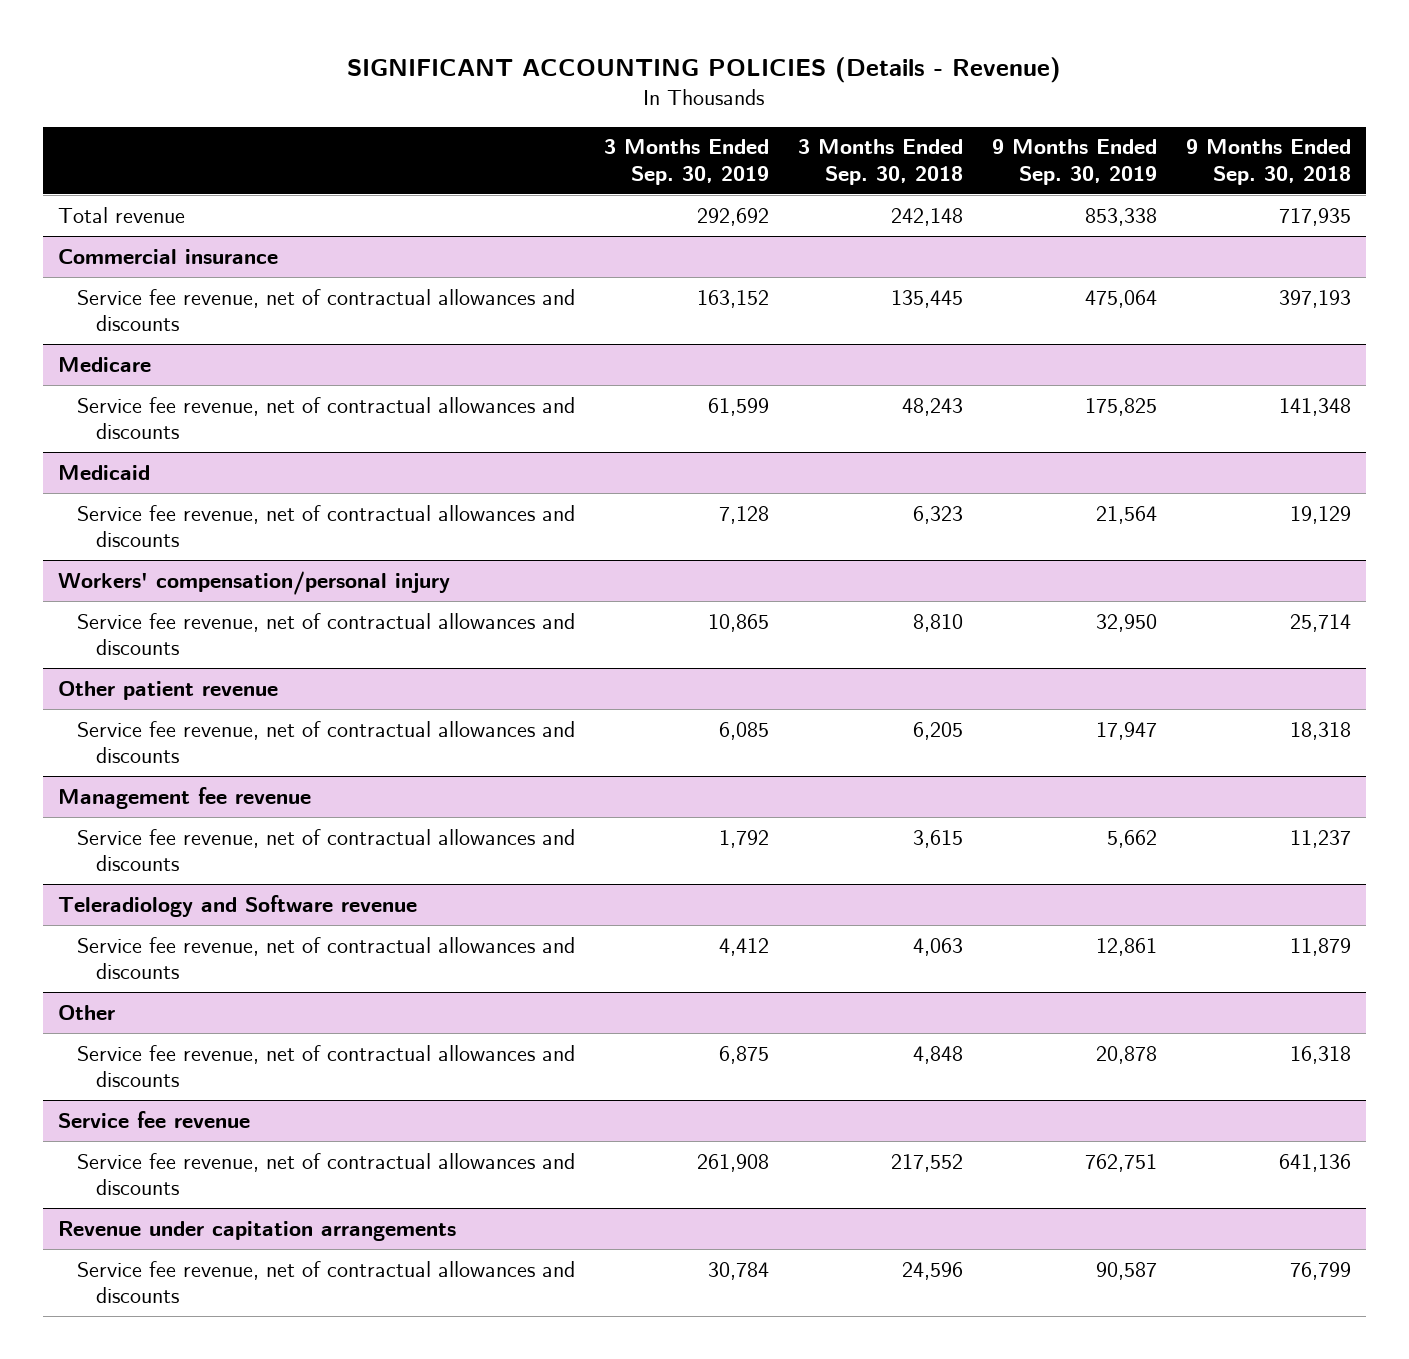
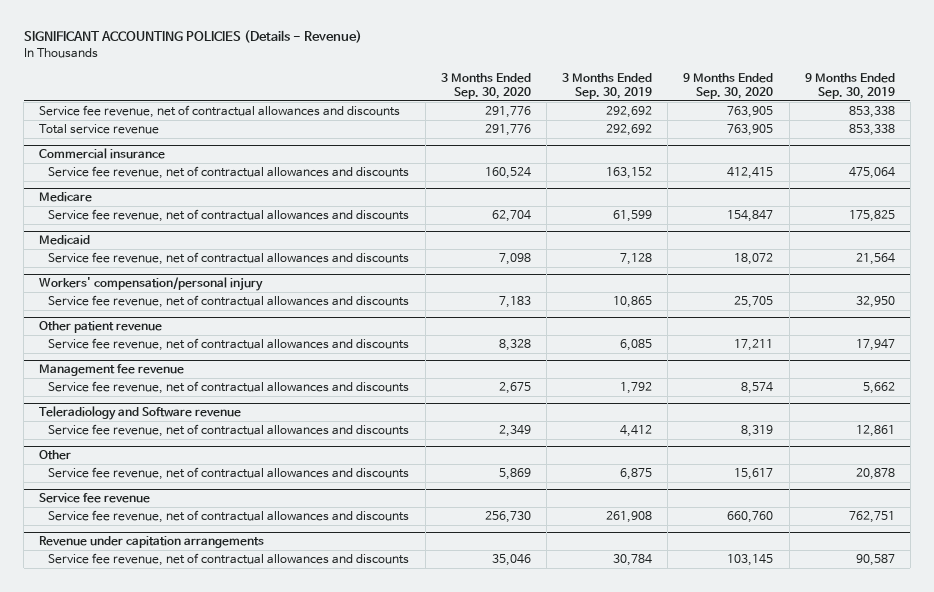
[797,139,963,185] 3 Months Ended Sep. 30, 2018 -> none
[1186,139,1352,185] 9 Months Ended Sep. 30, 2018 -> none
none -> [440,72,531,99] 3 Months Ended Sep. 30, 2020
none -> [683,72,774,99] 9 Months Ended Sep. 30, 2020
none -> [39,105,401,119] Service fee revenue, net of contractual allowances and discounts
[57,206,185,223] Total revenue -> [39,124,160,135] Total service revenue

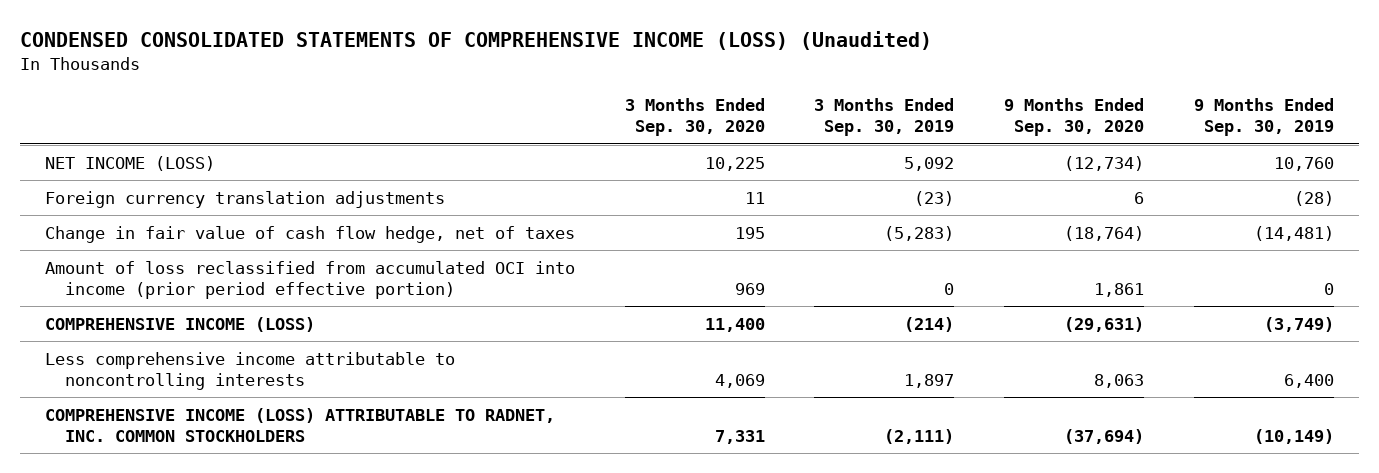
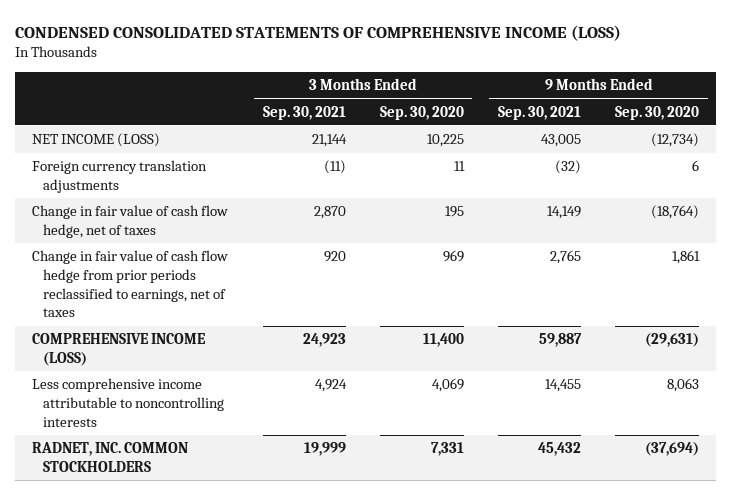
[20,30,933,50] CONDENSED CONSOLIDATED STATEMENTS OF COMPREHENSIVE INCOME (LOSS) (Unaudited) -> [15,24,622,41] CONDENSED CONSOLIDATED STATEMENTS OF COMPREHENSIVE INCOME (LOSS)
[814,97,955,137] 3 Months Ended Sep. 30, 2019 -> none
[1193,97,1334,137] 9 Months Ended Sep. 30, 2019 -> none
none -> [262,105,346,120] Sep. 30, 2021
none -> [497,105,581,120] Sep. 30, 2021
[45,260,576,300] Amount of loss reclassified from accumulated OCI into income (prior period effective portion) -> [32,250,229,318] Change in fair value of cash flow hedge from prior periods reclassified to earnings, net of taxes
[45,407,556,443] COMPREHENSIVE INCOME (LOSS) ATTRIBUTABLE TO RADNET, INC. COMMON STOCKHOLDERS -> [32,442,189,472] RADNET, INC. COMMON STOCKHOLDERS

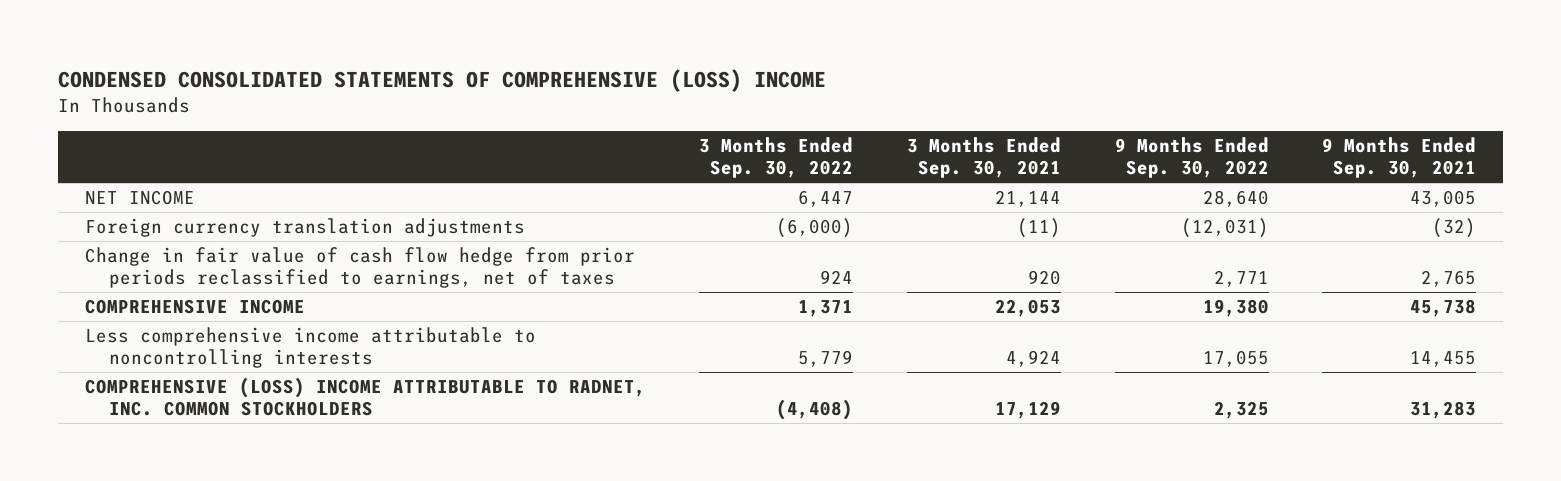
[15,24,622,41] CONDENSED CONSOLIDATED STATEMENTS OF COMPREHENSIVE INCOME (LOSS) -> [57,68,826,92] CONDENSED CONSOLIDATED STATEMENTS OF COMPREHENSIVE (LOSS) INCOME
[379,105,464,120] Sep. 30, 2020 -> none
[615,105,700,120] Sep. 30, 2020 -> none
none -> [699,136,854,179] 3 Months Ended Sep. 30, 2022
none -> [1114,136,1269,179] 9 Months Ended Sep. 30, 2022
[32,133,161,148] NET INCOME (LOSS) -> [84,190,195,206] NET INCOME
[32,205,229,238] Change in fair value of cash flow hedge, net of taxes -> none
[32,333,207,366] COMPREHENSIVE INCOME (LOSS) -> [84,299,305,315] COMPREHENSIVE INCOME
[302,333,346,348] 24,923 -> [994,299,1061,318] 22,053
[538,333,582,348] 59,887 -> [1410,299,1477,318] 45,738
[32,442,189,472] RADNET, INC. COMMON STOCKHOLDERS -> [84,377,646,417] COMPREHENSIVE (LOSS) INCOME ATTRIBUTABLE TO RADNET, INC. COMMON STOCKHOLDERS
[303,442,346,457] 19,999 -> [994,401,1061,420] 17,129
[537,442,581,457] 45,432 -> [1410,401,1477,420] 31,283

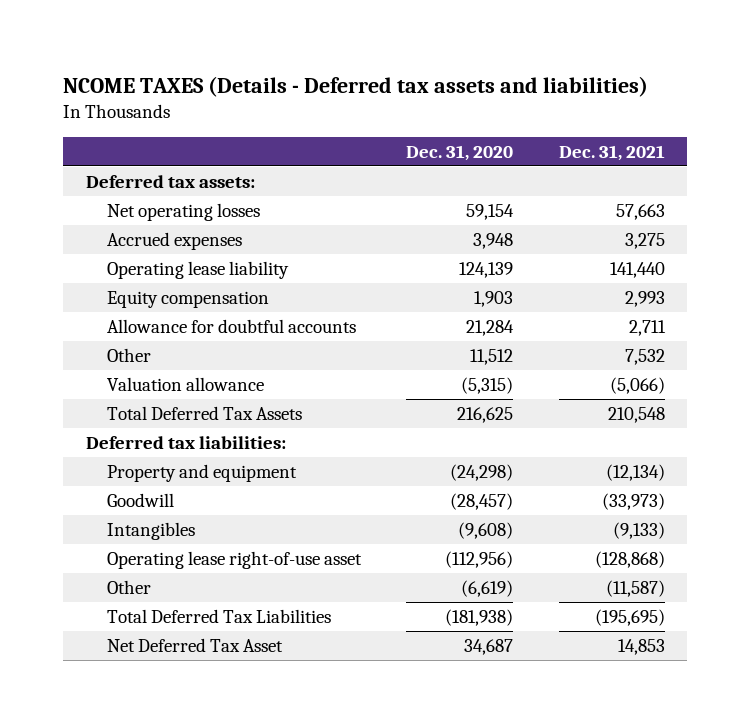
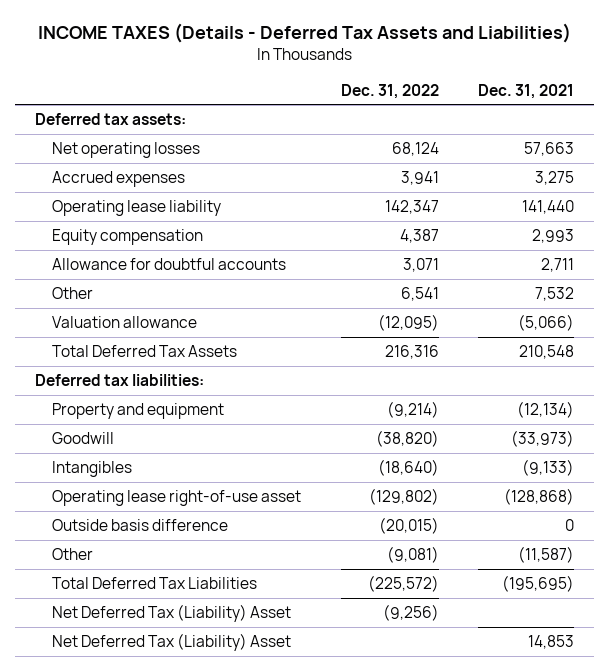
[63,75,649,97] NCOME TAXES (Details - Deferred tax assets and liabilities) -> [37,23,571,44] INCOME TAXES (Details - Deferred Tax Assets and Liabilities)
[406,145,514,162] Dec. 31, 2020 -> none
none -> [340,83,439,99] Dec. 31, 2022
none -> [52,519,229,532] Outside basis difference
none -> [52,604,292,623] Net Deferred Tax (Liability) Asset
[106,637,283,652] Net Deferred Tax Asset -> [52,633,292,652] Net Deferred Tax (Liability) Asset

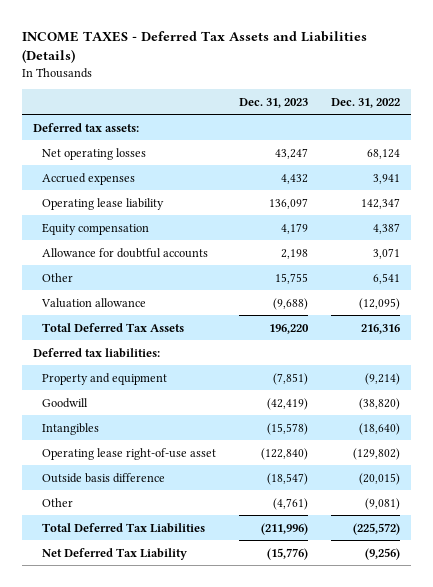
[37,23,571,44] INCOME TAXES (Details - Deferred Tax Assets and Liabilities) -> [21,30,367,64] INCOME TAXES - Deferred Tax Assets and Liabilities (Details)
[478,83,575,99] Dec. 31, 2021 -> none
none -> [239,97,309,108] Dec. 31, 2023
[52,633,292,652] Net Deferred Tax (Liability) Asset -> none
[52,604,292,623] Net Deferred Tax (Liability) Asset -> [42,547,188,560] Net Deferred Tax Liability

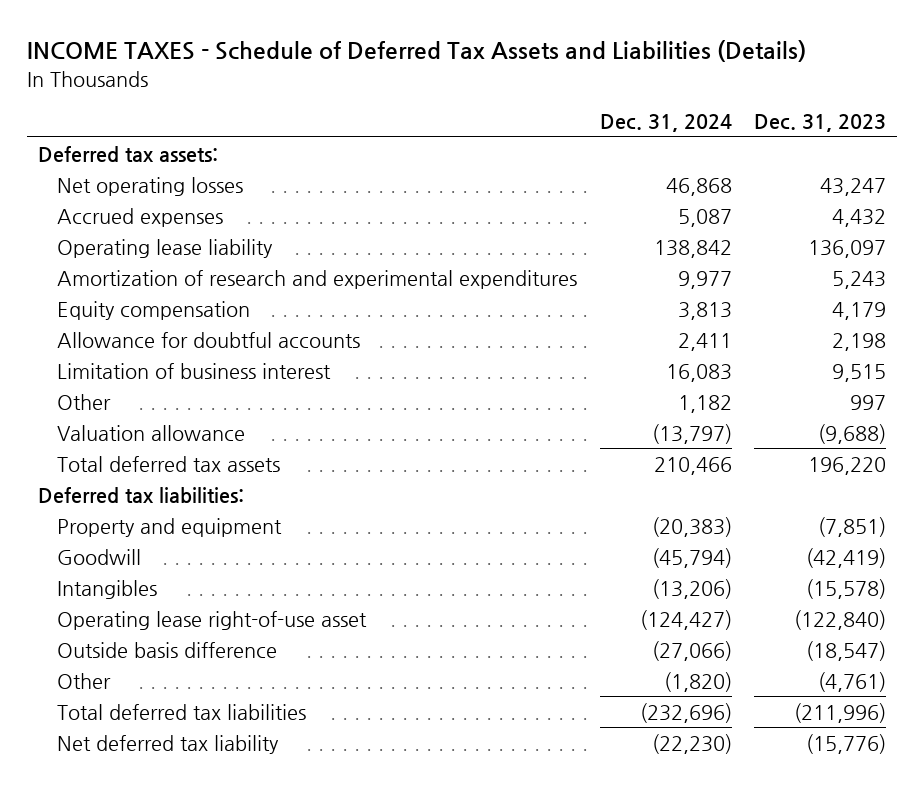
[21,30,367,64] INCOME TAXES - Deferred Tax Assets and Liabilities (Details) -> [27,40,807,63] INCOME TAXES - Schedule of Deferred Tax Assets and Liabilities (Details)
[330,97,400,108] Dec. 31, 2022 -> none
none -> [599,114,732,133] Dec. 31, 2024
none -> [57,269,578,289] Amortization of research and experimental expenditures
none -> [57,362,332,379] Limitation of business interest
[275,272,309,284] 15,755 -> [849,394,886,410] 997
[42,322,185,332] Total Deferred Tax Assets -> [57,455,281,472] Total deferred tax assets
[42,522,206,533] Total Deferred Tax Liabilities -> [57,703,307,720] Total deferred tax liabilities
[42,547,188,560] Net Deferred Tax Liability -> [57,734,280,754] Net deferred tax liability

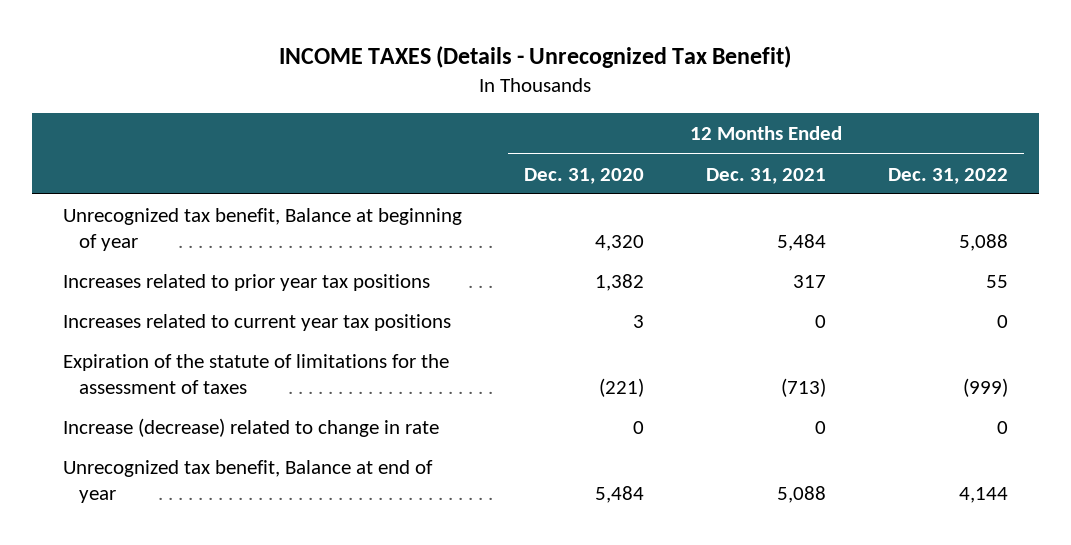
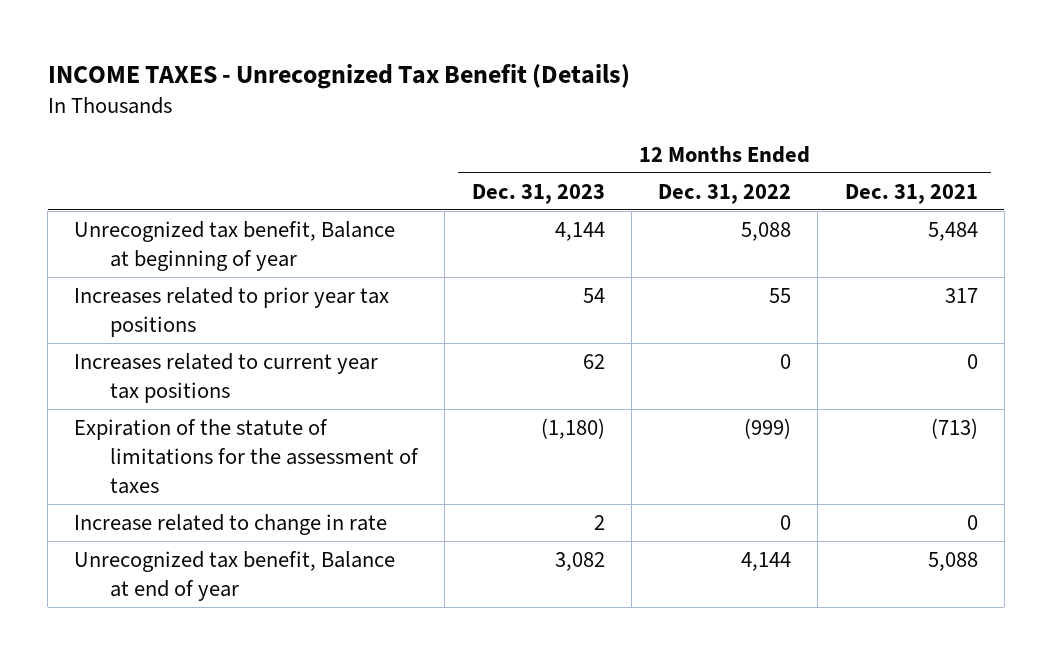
[279,46,792,69] INCOME TAXES (Details - Unrecognized Tax Benefit) -> [47,63,630,89] INCOME TAXES - Unrecognized Tax Benefit (Details)
[523,167,644,184] Dec. 31, 2020 -> none
none -> [471,183,605,204] Dec. 31, 2023
[62,417,439,437] Increase (decrease) related to change in rate -> [74,513,388,535] Increase related to change in rate

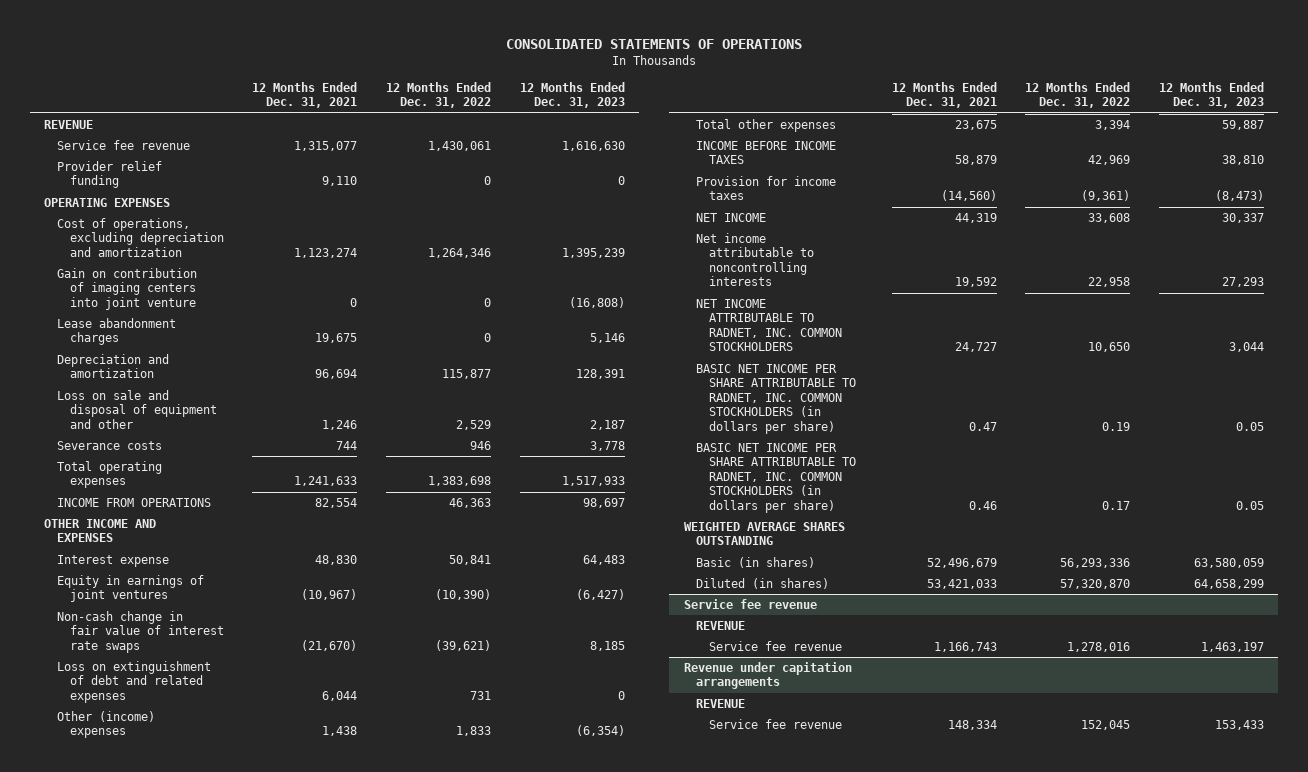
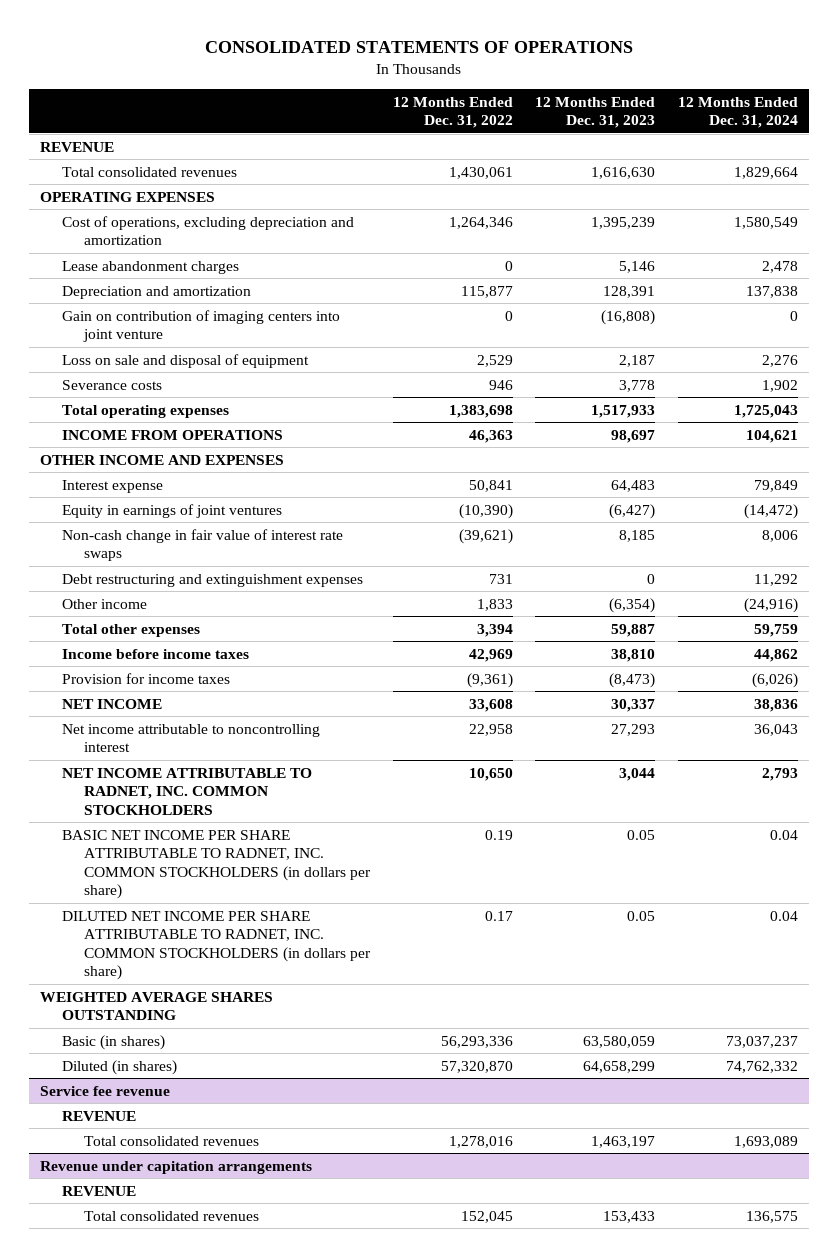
[252,81,358,109] 12 Months Ended Dec. 31, 2021 -> none
none -> [677,96,798,129] 12 Months Ended Dec. 31, 2024
[56,160,162,189] Provider relief funding -> none
[56,139,190,150] Service fee revenue -> [61,166,237,177] Total consolidated revenues
[56,267,197,310] Gain on contribution of imaging centers into joint venture -> [61,309,340,343] Gain on contribution of imaging centers into joint venture
[56,389,217,429] Loss on sale and disposal of equipment and other -> [61,353,309,368] Loss on sale and disposal of equipment
[56,660,211,703] Loss on extinguishment of debt and related expenses -> [61,573,363,587] Debt restructuring and extinguishment expenses
[56,710,155,739] Other (income) expenses -> [61,598,147,609] Other income
[696,140,837,165] INCOME BEFORE INCOME TAXES -> [61,648,249,659] Income before income taxes
[696,232,814,287] Net income attributable to noncontrolling interests -> [61,723,320,753] Net income attributable to noncontrolling interest
[696,442,856,513] BASIC NET INCOME PER SHARE ATTRIBUTABLE TO RADNET, INC. COMMON STOCKHOLDERS (in dollars per share) -> [61,910,371,981] DILUTED NET INCOME PER SHARE ATTRIBUTABLE TO RADNET, INC. COMMON STOCKHOLDERS (in dollars per share)
[708,640,842,651] Service fee revenue -> [83,1135,259,1146] Total consolidated revenues
[708,718,842,729] Service fee revenue -> [83,1210,259,1221] Total consolidated revenues

